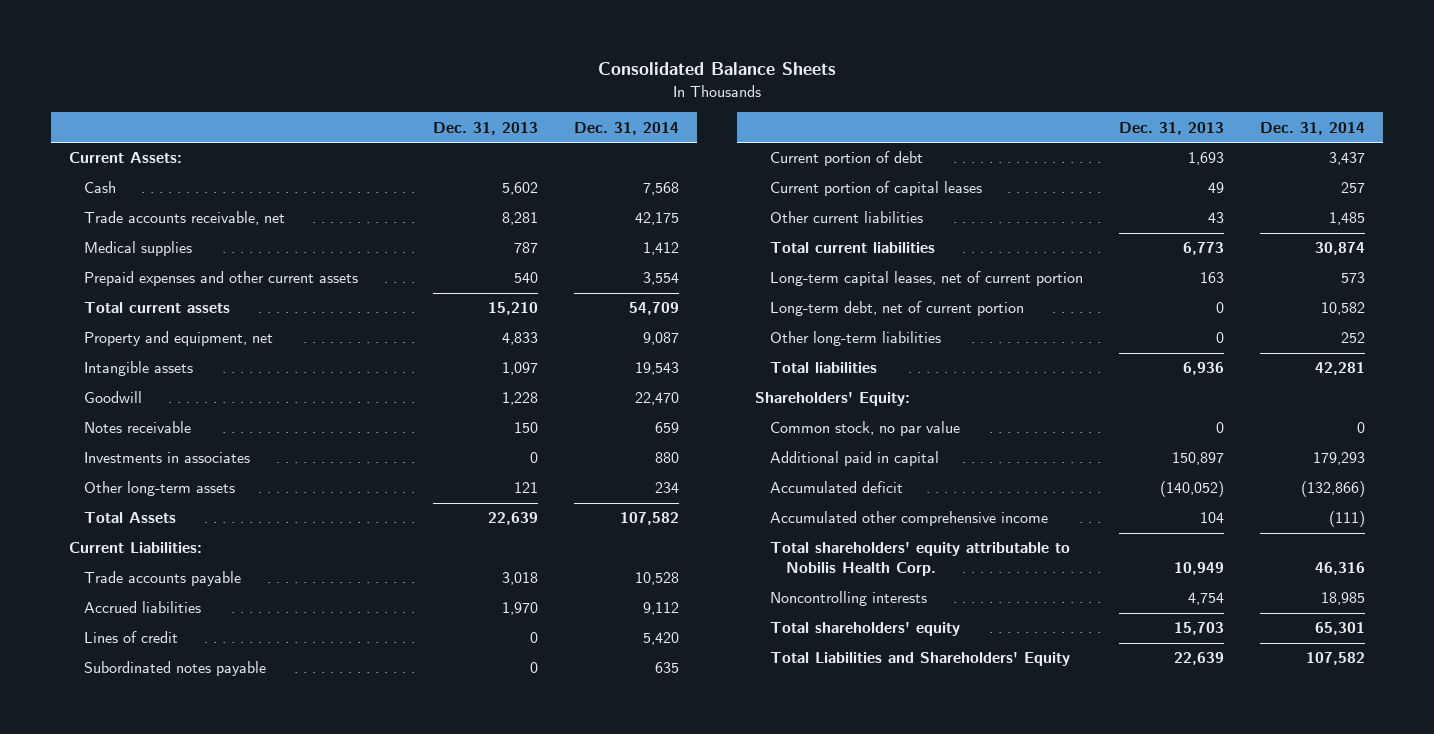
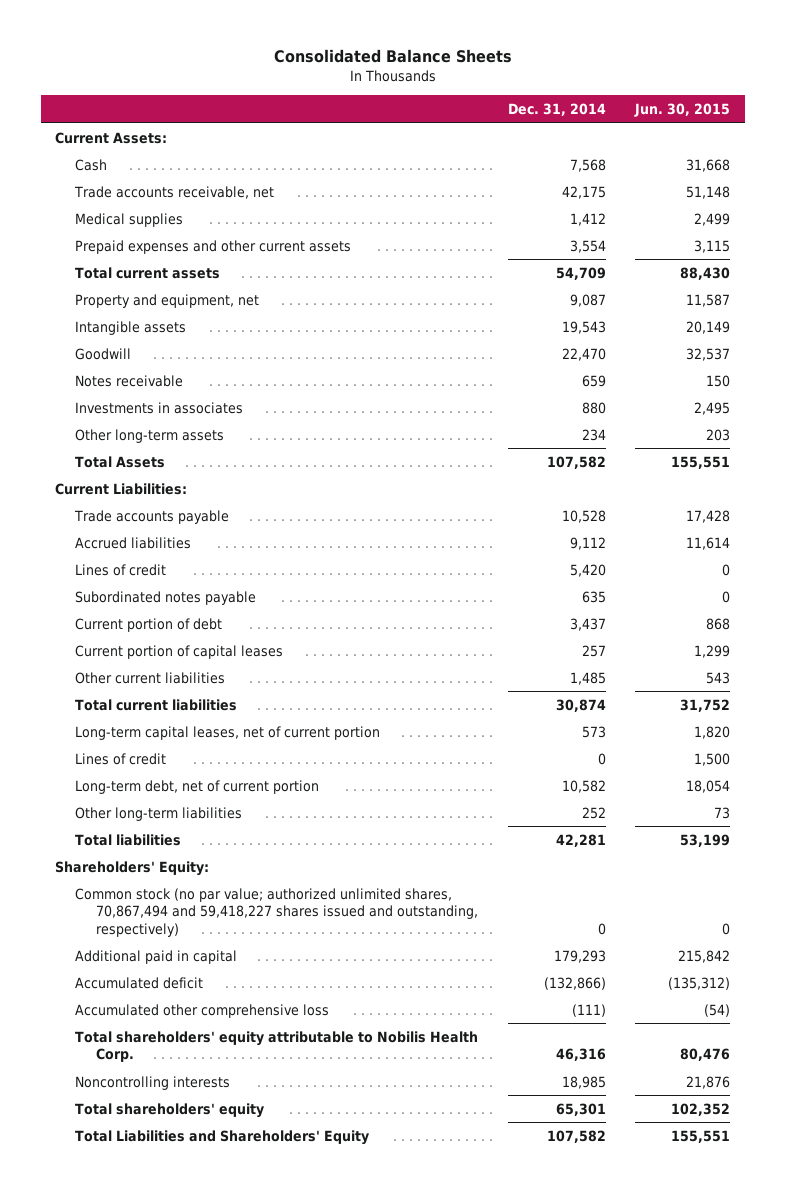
[433,121,539,135] Dec. 31, 2013 -> none
none -> [634,103,731,118] Jun. 30, 2015
none -> [75,752,167,765] Lines of credit
[770,421,961,437] Common stock, no par value -> [75,887,478,937] Common stock (no par value; authorized unlimited shares, 70,867,494 and 59,418,227 shares issued and outstanding, respectively)
[770,511,1049,527] Accumulated other comprehensive income -> [75,1003,330,1018] Accumulated other comprehensive loss

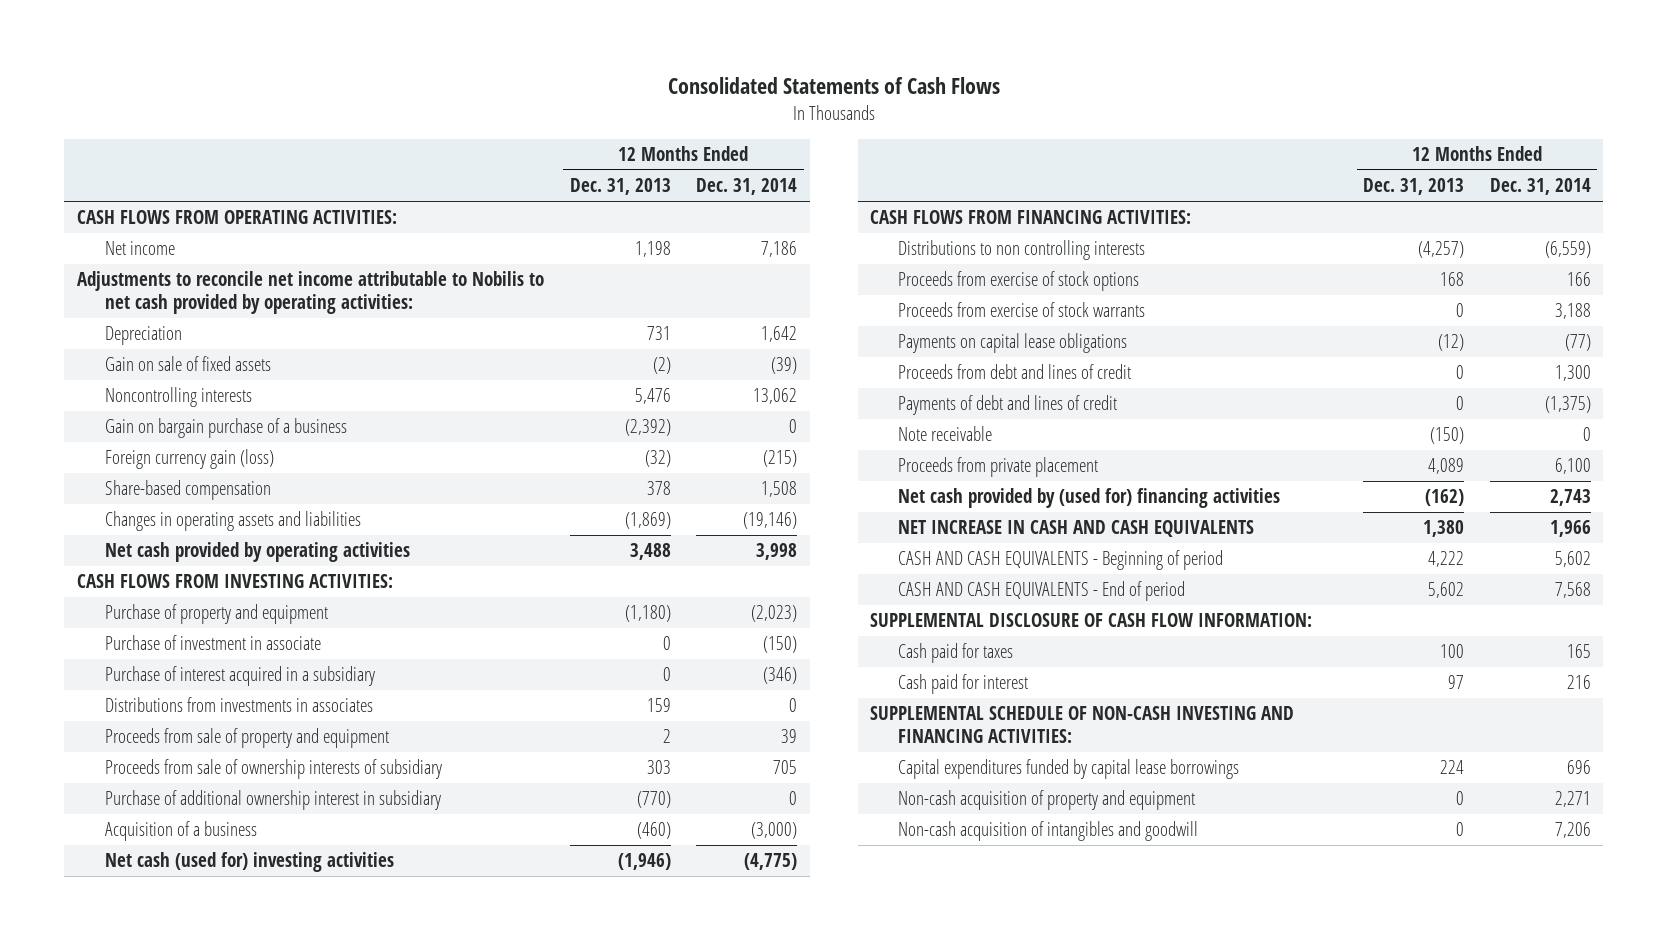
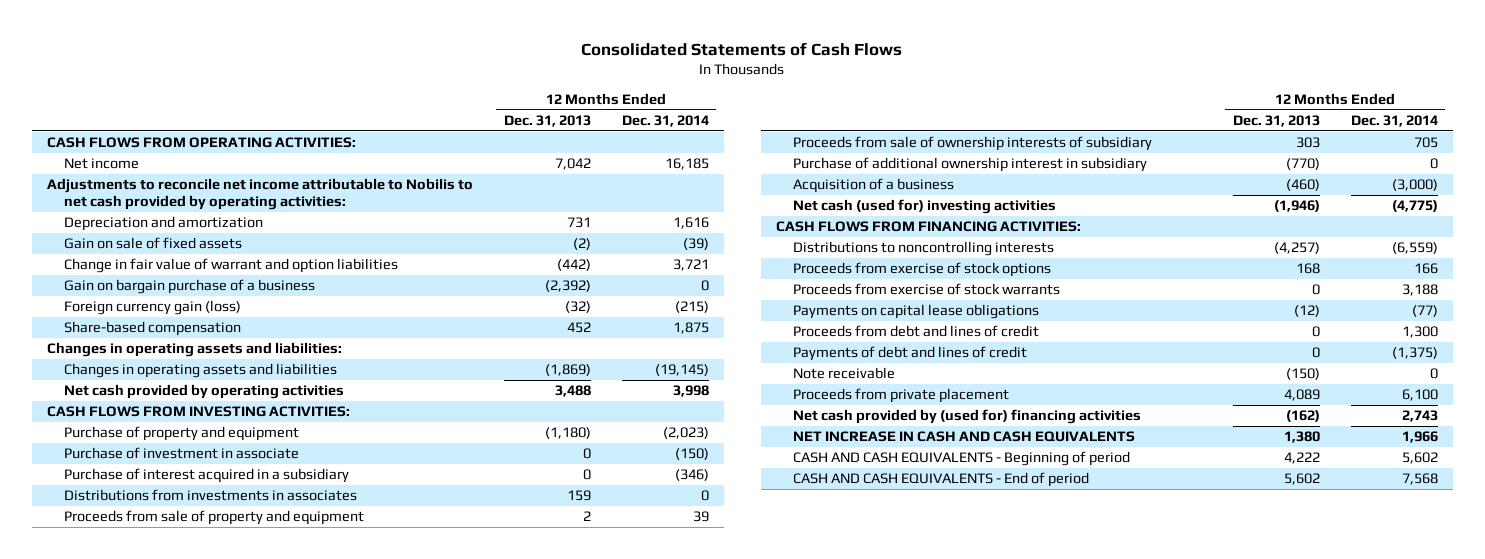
[634,241,671,258] 1,198 -> [555,158,592,171] 7,042
[761,241,798,258] 7,186 -> [664,158,709,171] 16,185
[104,326,182,346] Depreciation -> [64,216,264,232] Depreciation and amortization
[761,326,798,343] 1,642 -> [672,217,709,230] 1,616
[104,387,252,408] Noncontrolling interests -> none
none -> [64,258,399,274] Change in fair value of warrant and option liabilities
[646,481,671,496] 378 -> [567,322,592,334] 452
[761,481,798,498] 1,508 -> [672,322,709,335] 1,875
none -> [47,342,343,358] Changes in operating assets and liabilities:
[743,512,798,530] (19,146) -> [654,364,709,377] (19,145)
[898,240,1146,261] Distributions to non controlling interests -> [793,241,1055,257] Distributions to noncontrolling interests
[870,613,1313,628] SUPPLEMENTAL DISCLOSURE OF CASH FLOW INFORMATION: -> none
[898,643,1014,664] Cash paid for taxes -> none
[898,674,1029,695] Cash paid for interest -> none
[870,706,1295,744] SUPPLEMENTAL SCHEDULE OF NON-CASH INVESTING AND FINANCING ACTIVITIES: -> none
[898,759,1240,780] Capital expenditures funded by capital lease borrowings -> none
[898,790,1196,811] Non-cash acquisition of property and equipment -> none
[898,821,1199,842] Non-cash acquisition of intangibles and goodwill -> none

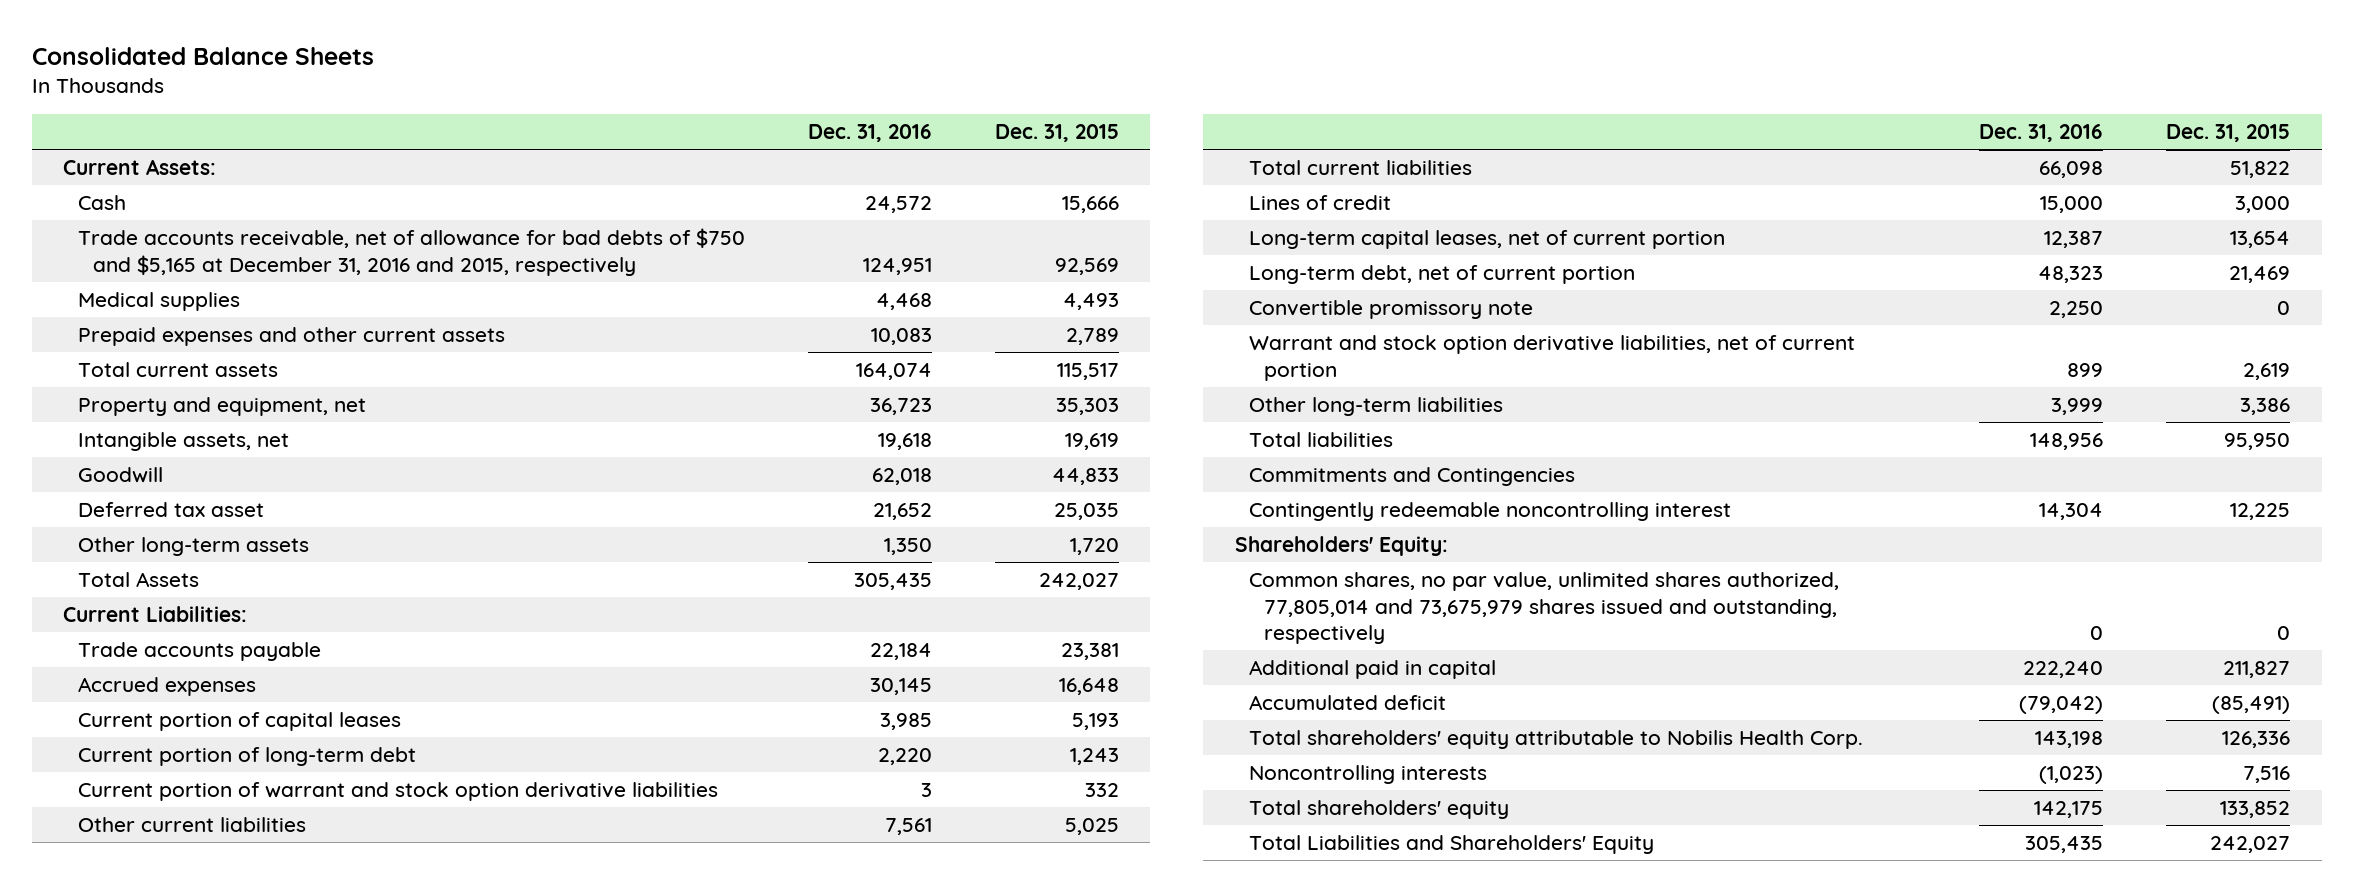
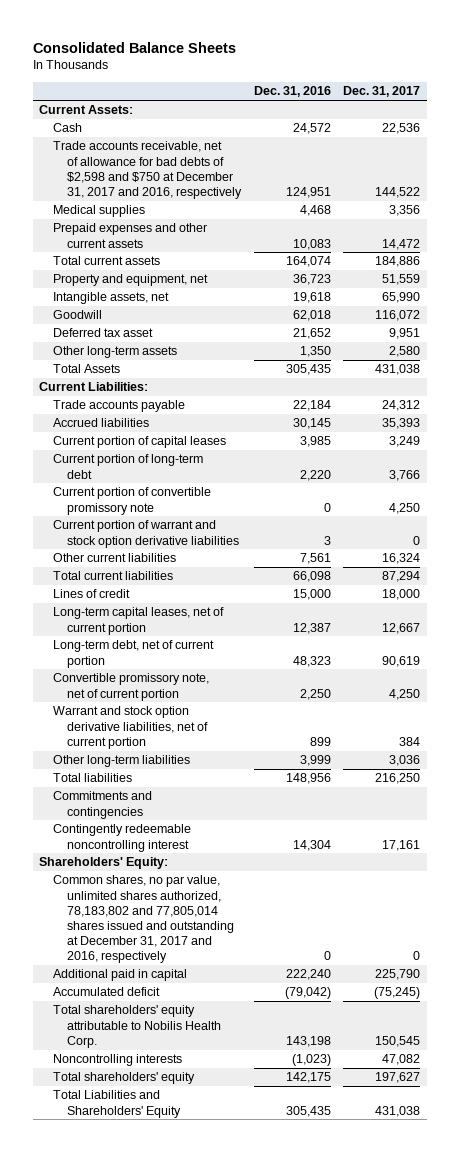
[994,124,1119,143] Dec. 31, 2015 -> none
none -> [343,86,421,98] Dec. 31, 2017
[78,227,746,276] Trade accounts receivable, net of allowance for bad debts of $750 and $5,165 at December 31, 2016 and 2015, respectively -> [53,141,243,199] Trade accounts receivable, net of allowance for bad debts of $2,598 and $750 at December 31, 2017 and 2016, respectively
[78,676,257,696] Accrued expenses -> [53,418,150,428] Accrued liabilities
none -> [53,487,212,515] Current portion of convertible promissory note
[1249,299,1534,319] Convertible promissory note -> [53,673,210,701] Convertible promissory note, net of current portion
[1249,466,1576,486] Commitments and Contingencies -> [53,791,153,819] Commitments and contingencies
[1249,571,1840,645] Common shares, no par value, unlimited shares authorized, 77,805,014 and 73,675,979 shares issued and outstanding, respectively -> [53,875,235,964] Common shares, no par value, unlimited shares authorized, 78,183,802 and 77,805,014 shares issued and outstanding at December 31, 2017 and 2016, respectively

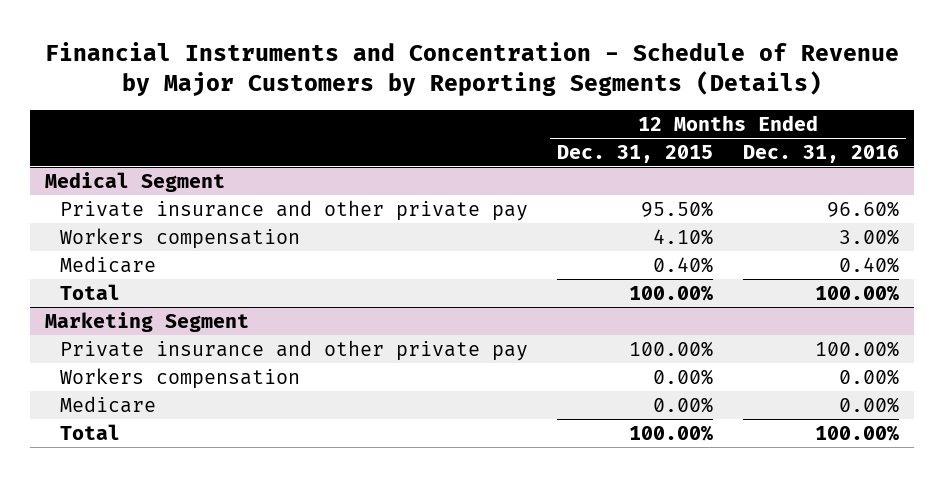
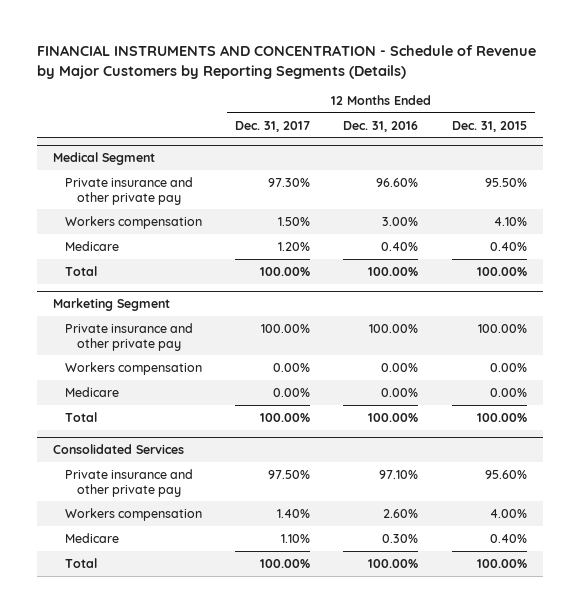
[45,41,900,96] Financial Instruments and Concentration - Schedule of Revenue by Major Customers by Reporting Segments (Details) -> [36,45,536,79] FINANCIAL INSTRUMENTS AND CONCENTRATION - Schedule of Revenue by Major Customers by Reporting Segments (Details)
none -> [235,120,311,132] Dec. 31, 2017
none -> [53,444,185,455] Consolidated Services
none -> [65,468,194,497] Private insurance and other private pay
none -> [65,507,203,521] Workers compensation
none -> [65,532,120,543] Medicare
none -> [65,557,98,568] Total

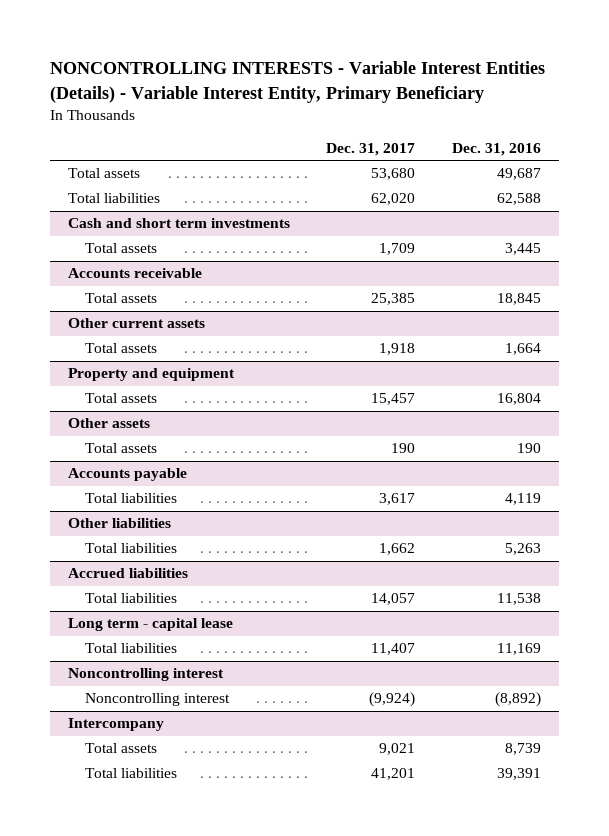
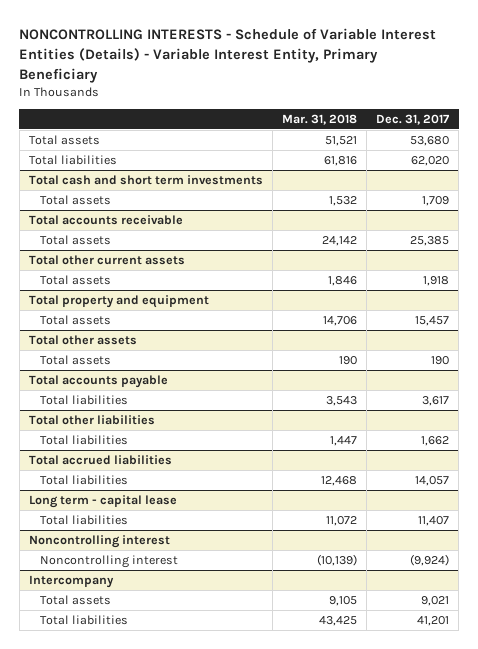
[50,61,546,103] NONCONTROLLING INTERESTS - Variable Interest Entities (Details) - Variable Interest Entity, Primary Beneficiary -> [19,28,437,83] NONCONTROLLING INTERESTS - Schedule of Variable Interest Entities (Details) - Variable Interest Entity, Primary Beneficiary
[451,143,541,157] Dec. 31, 2016 -> none
none -> [282,113,358,125] Mar. 31, 2018
[68,218,291,229] Cash and short term investments -> [28,175,263,186] Total cash and short term investments
[68,268,203,279] Accounts receivable -> [28,215,183,226] Total accounts receivable
[68,318,206,329] Other current assets -> [28,255,185,266] Total other current assets
[68,368,236,382] Property and equipment -> [28,295,209,309] Total property and equipment
[68,418,151,429] Other assets -> [28,335,137,346] Total other assets
[68,468,188,482] Accounts payable -> [28,375,168,389] Total accounts payable
[68,518,172,529] Other liabilities -> [28,415,155,426] Total other liabilities
[68,568,189,579] Accrued liabilities -> [28,455,172,466] Total accrued liabilities

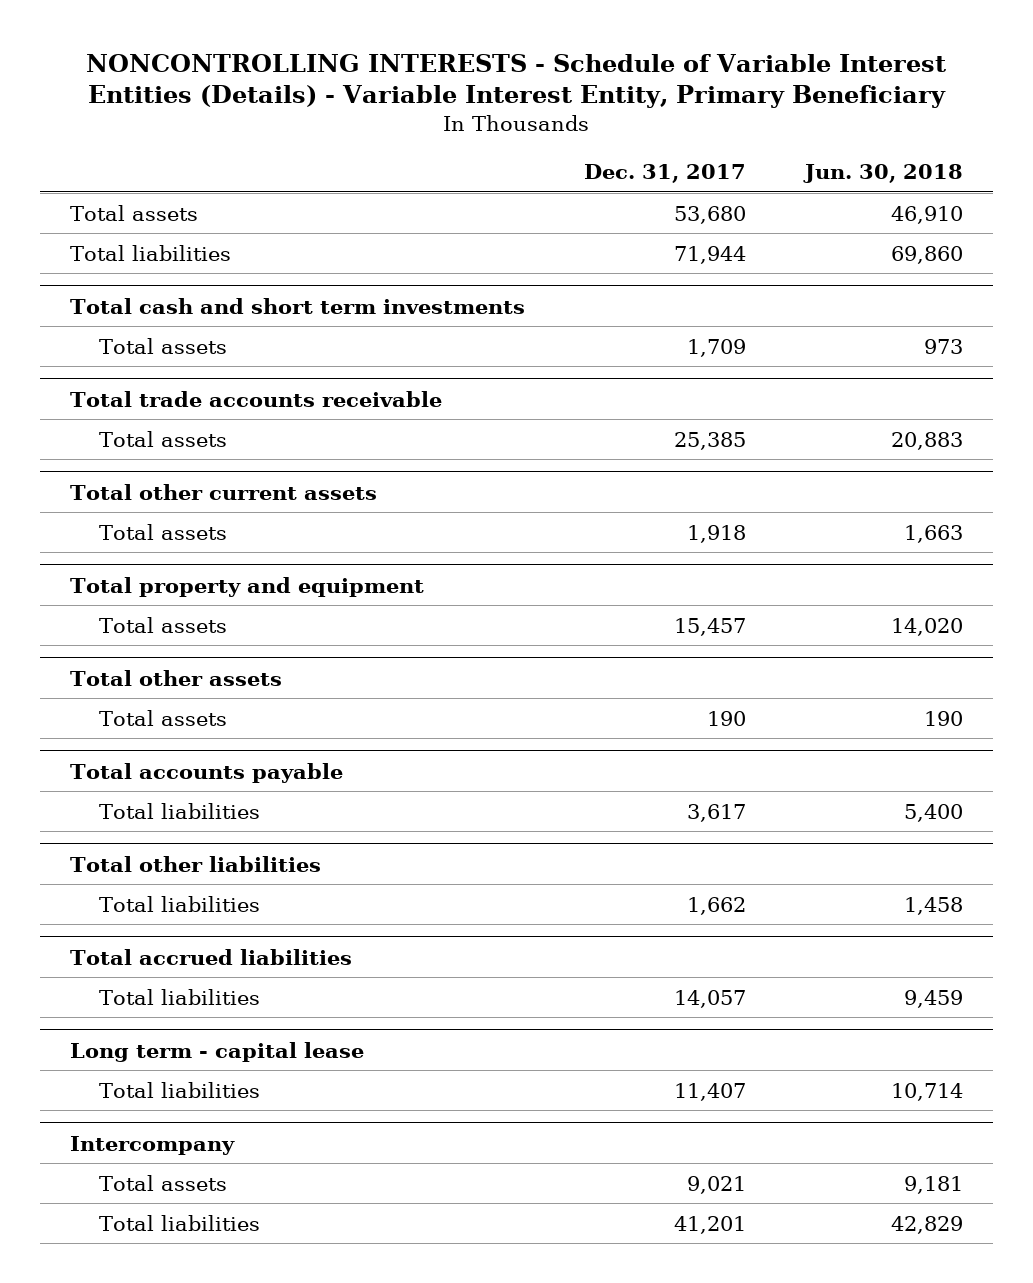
[282,113,358,125] Mar. 31, 2018 -> none
none -> [803,164,964,184] Jun. 30, 2018
[411,156,450,167] 62,020 -> [673,245,746,264] 71,944
[28,215,183,226] Total accounts receivable -> [69,390,442,407] Total trade accounts receivable
[28,535,170,549] Noncontrolling interest -> none
[40,555,179,569] Noncontrolling interest -> none

